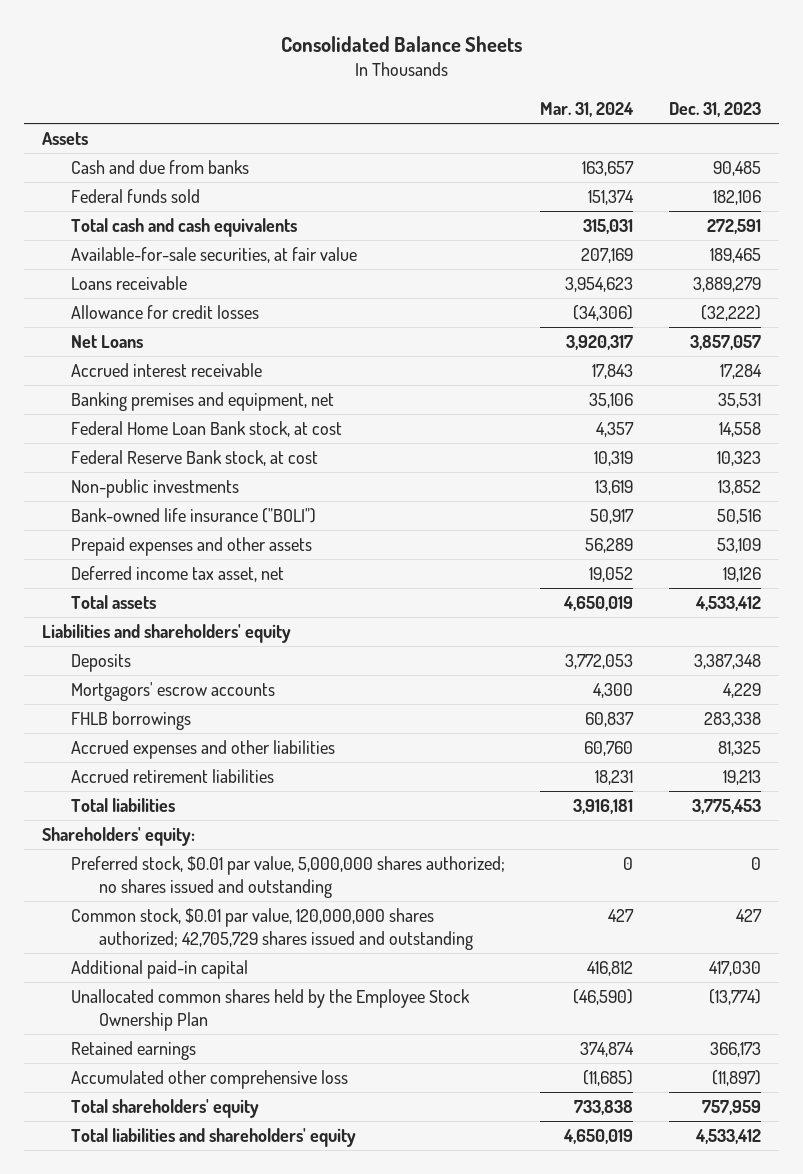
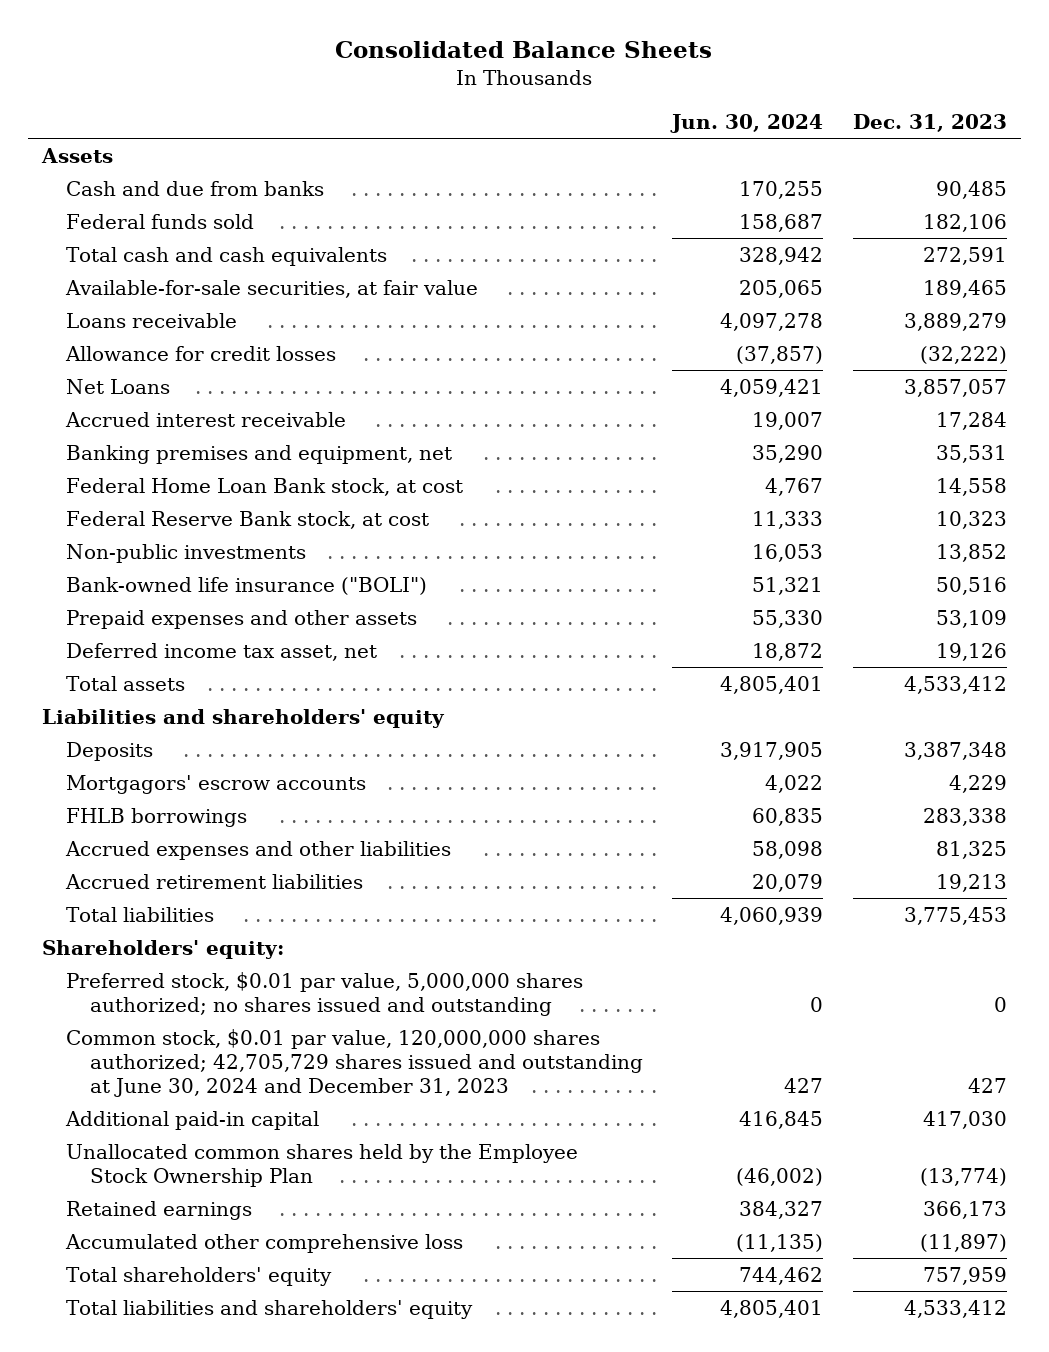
[540,102,635,118] Mar. 31, 2024 -> none
none -> [670,113,824,133] Jun. 30, 2024
[70,908,474,950] Common stock, $0.01 par value, 120,000,000 shares authorized; 42,705,729 shares issued and outstanding -> [65,1028,643,1098] Common stock, $0.01 par value, 120,000,000 shares authorized; 42,705,729 shares issued and outstanding at June 30, 2024 and December 31, 2023

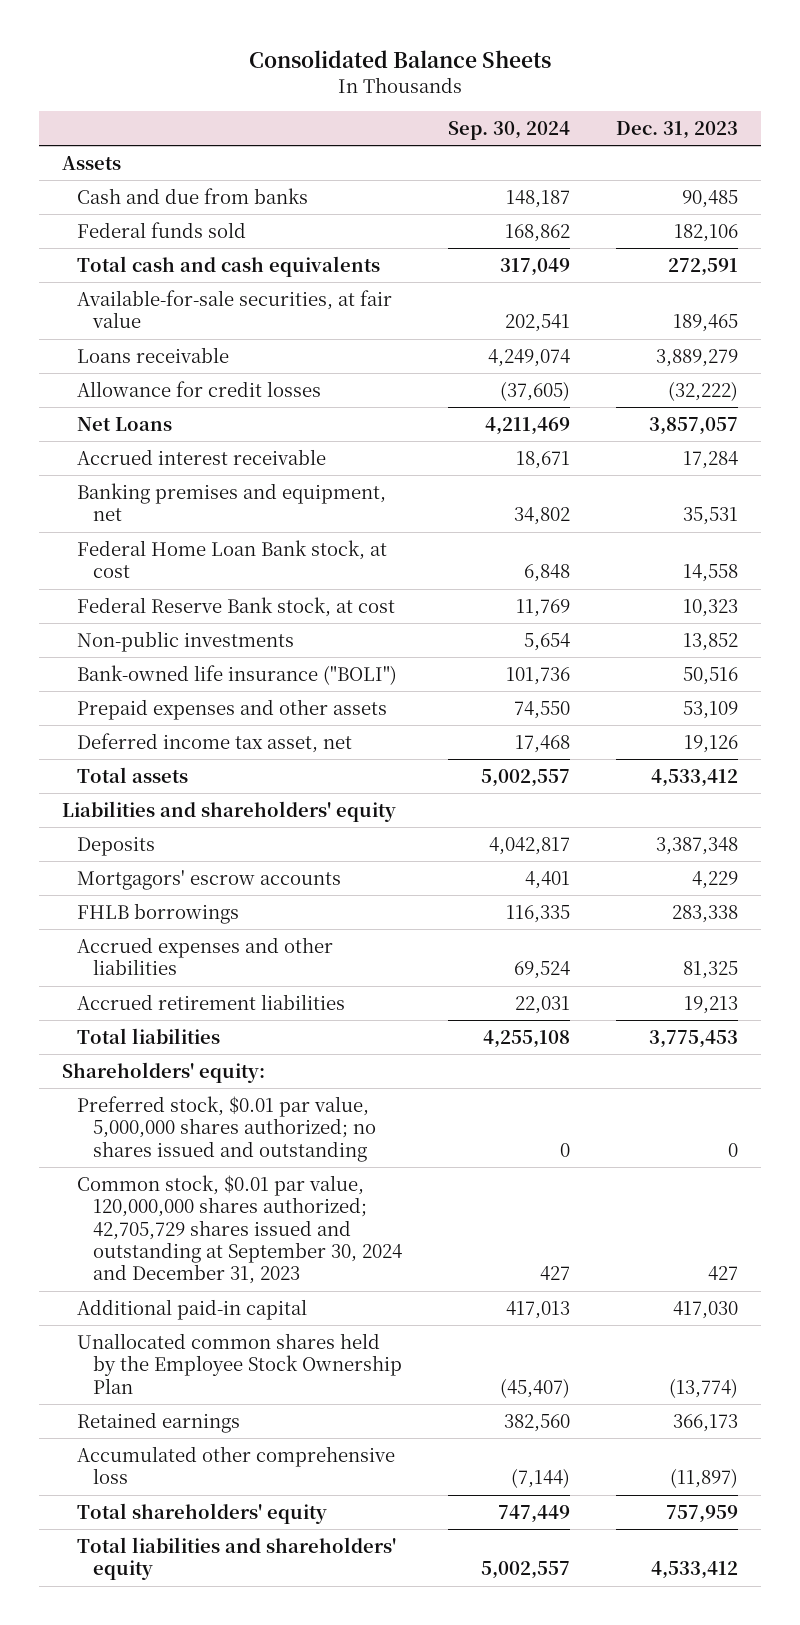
[670,113,824,133] Jun. 30, 2024 -> none
none -> [447,120,570,140] Sep. 30, 2024
[65,1028,643,1098] Common stock, $0.01 par value, 120,000,000 shares authorized; 42,705,729 shares issued and outstanding at June 30, 2024 and December 31, 2023 -> [77,1174,402,1285] Common stock, $0.01 par value, 120,000,000 shares authorized; 42,705,729 shares issued and outstanding at September 30, 2024 and December 31, 2023

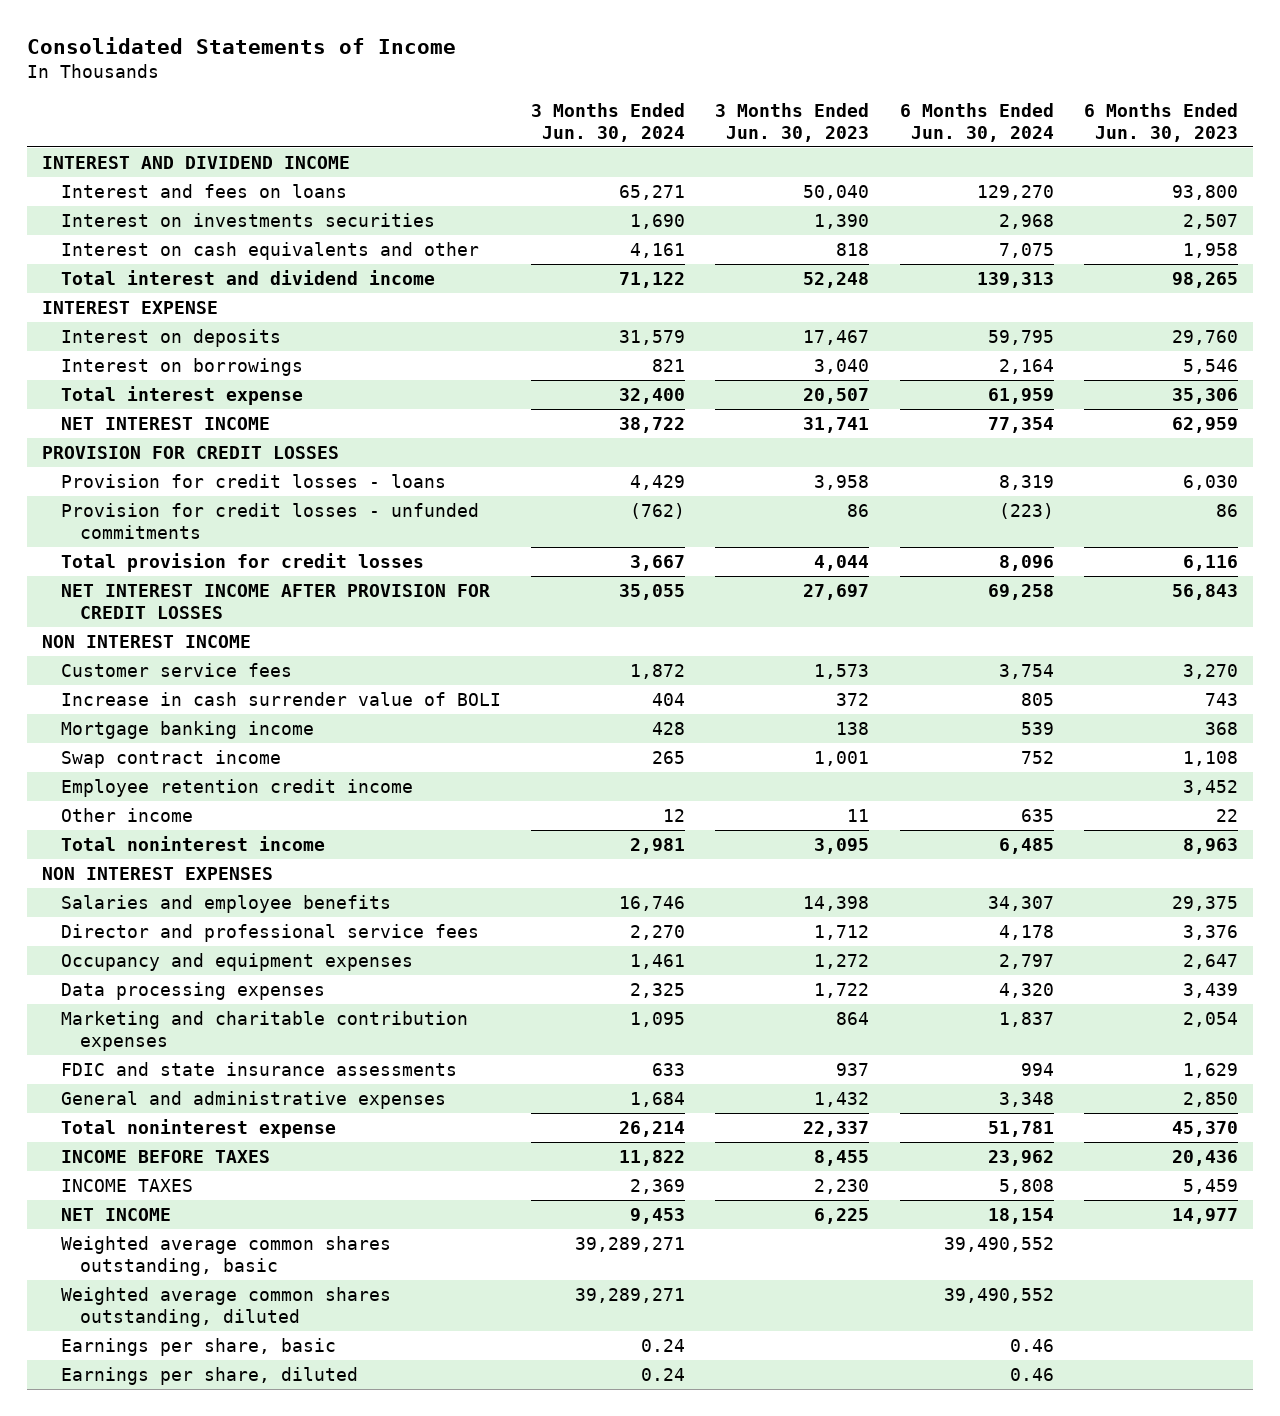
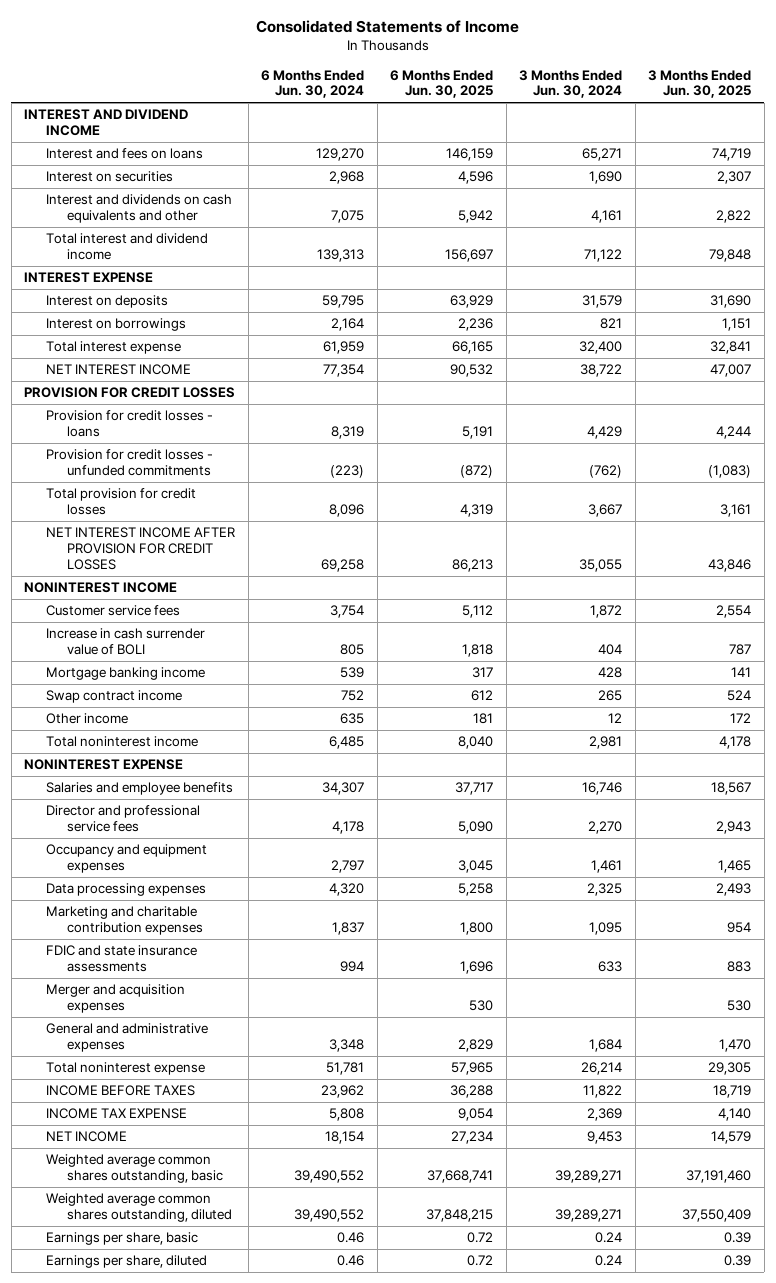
[715,102,870,142] 3 Months Ended Jun. 30, 2023 -> none
[1084,102,1239,142] 6 Months Ended Jun. 30, 2023 -> none
none -> [390,69,494,99] 6 Months Ended Jun. 30, 2025
none -> [648,69,752,99] 3 Months Ended Jun. 30, 2025
[60,212,435,227] Interest on investments securities -> [45,171,173,183] Interest on securities
[60,241,479,260] Interest on cash equivalents and other -> [45,194,232,224] Interest and dividends on cash equivalents and other
[41,634,251,648] NON INTEREST INCOME -> [24,582,178,594] NONINTEREST INCOME
[60,778,413,797] Employee retention credit income -> none
[41,866,273,880] NON INTEREST EXPENSES -> [24,759,184,771] NONINTEREST EXPENSE
none -> [45,984,185,1014] Merger and acquisition expenses
[60,1178,193,1192] INCOME TAXES -> [45,1108,187,1120] INCOME TAX EXPENSE

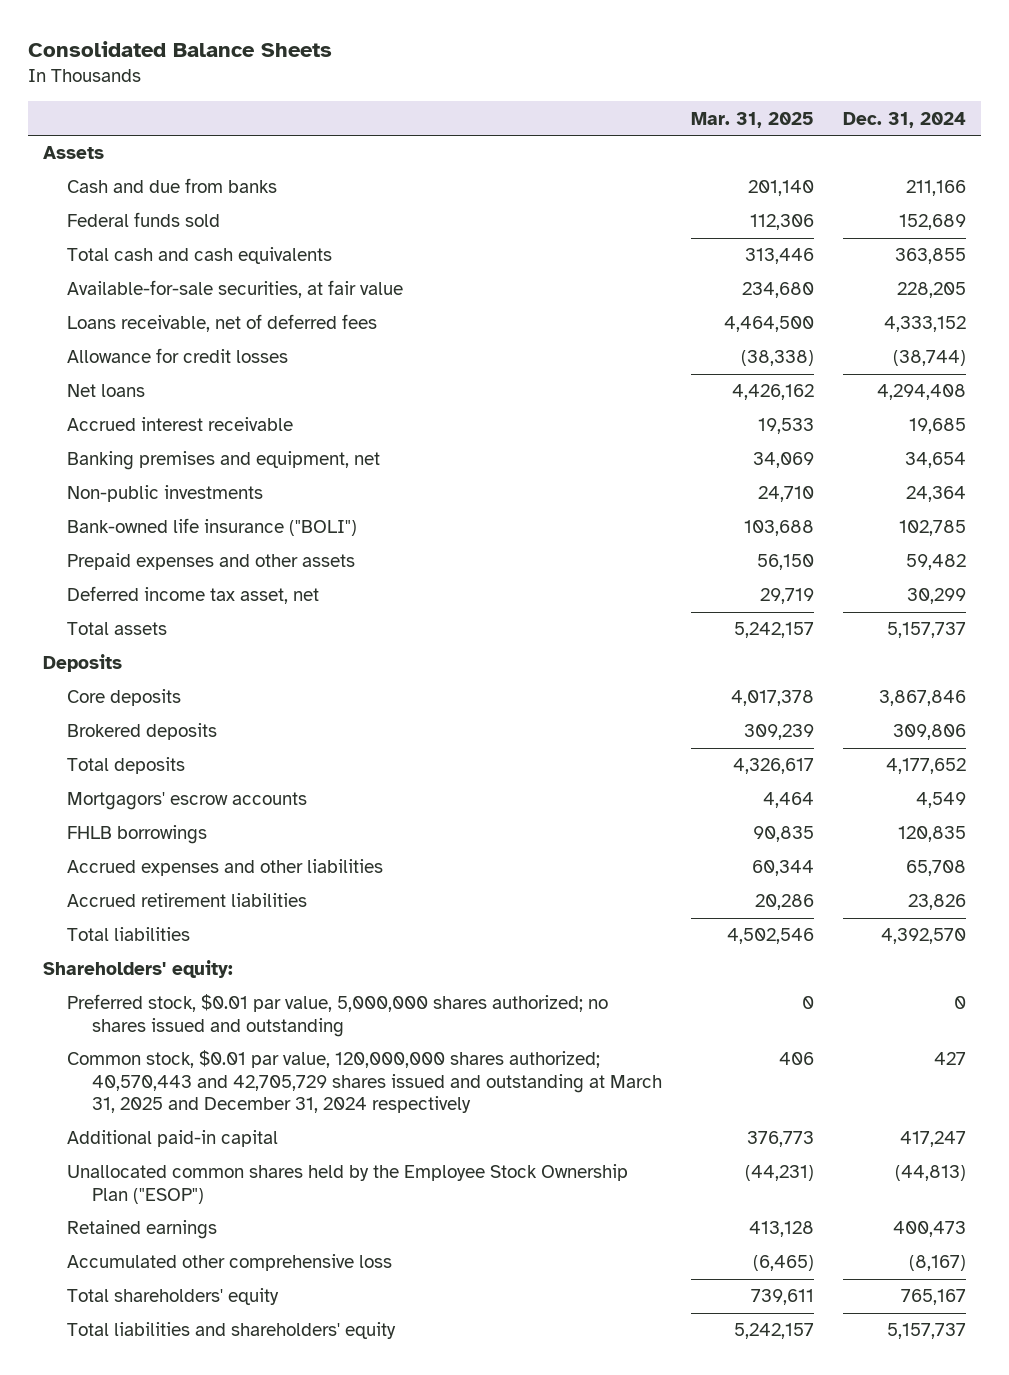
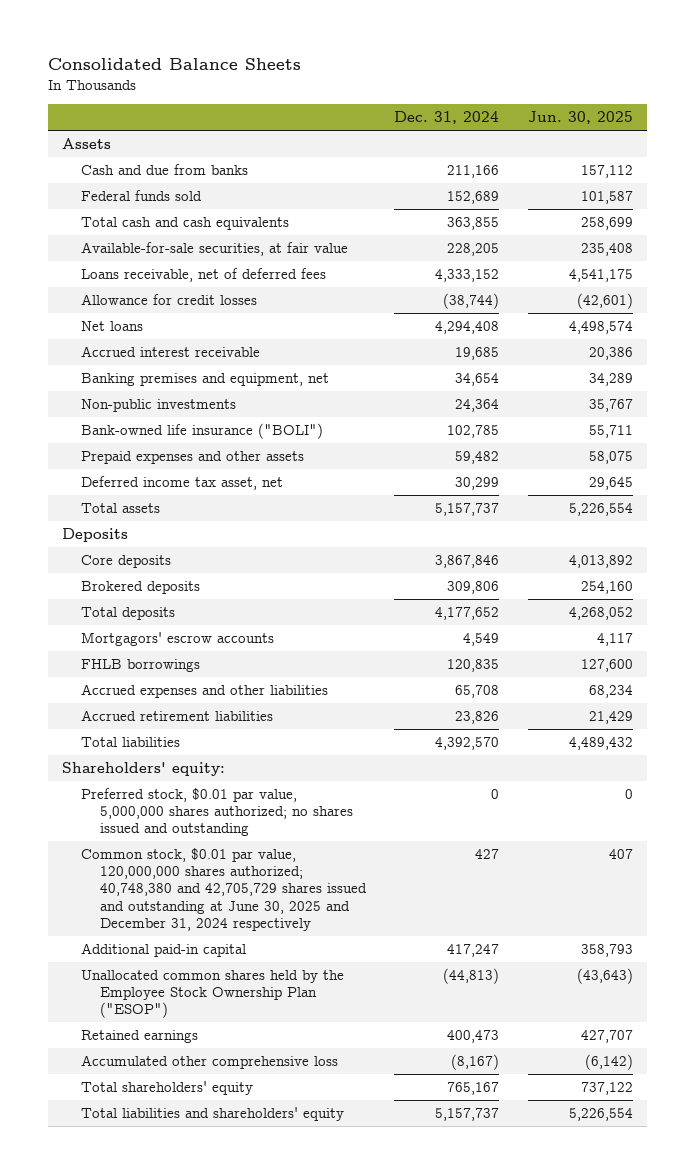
[690,111,814,128] Mar. 31, 2025 -> none
none -> [528,111,634,125] Jun. 30, 2025
[67,1050,662,1114] Common stock, $0.01 par value, 120,000,000 shares authorized; 40,570,443 and 42,705,729 shares issued and outstanding at March 31, 2025 and December 31, 2024 respectively -> [81,847,367,932] Common stock, $0.01 par value, 120,000,000 shares authorized; 40,748,380 and 42,705,729 shares issued and outstanding at June 30, 2025 and December 31, 2024 respectively

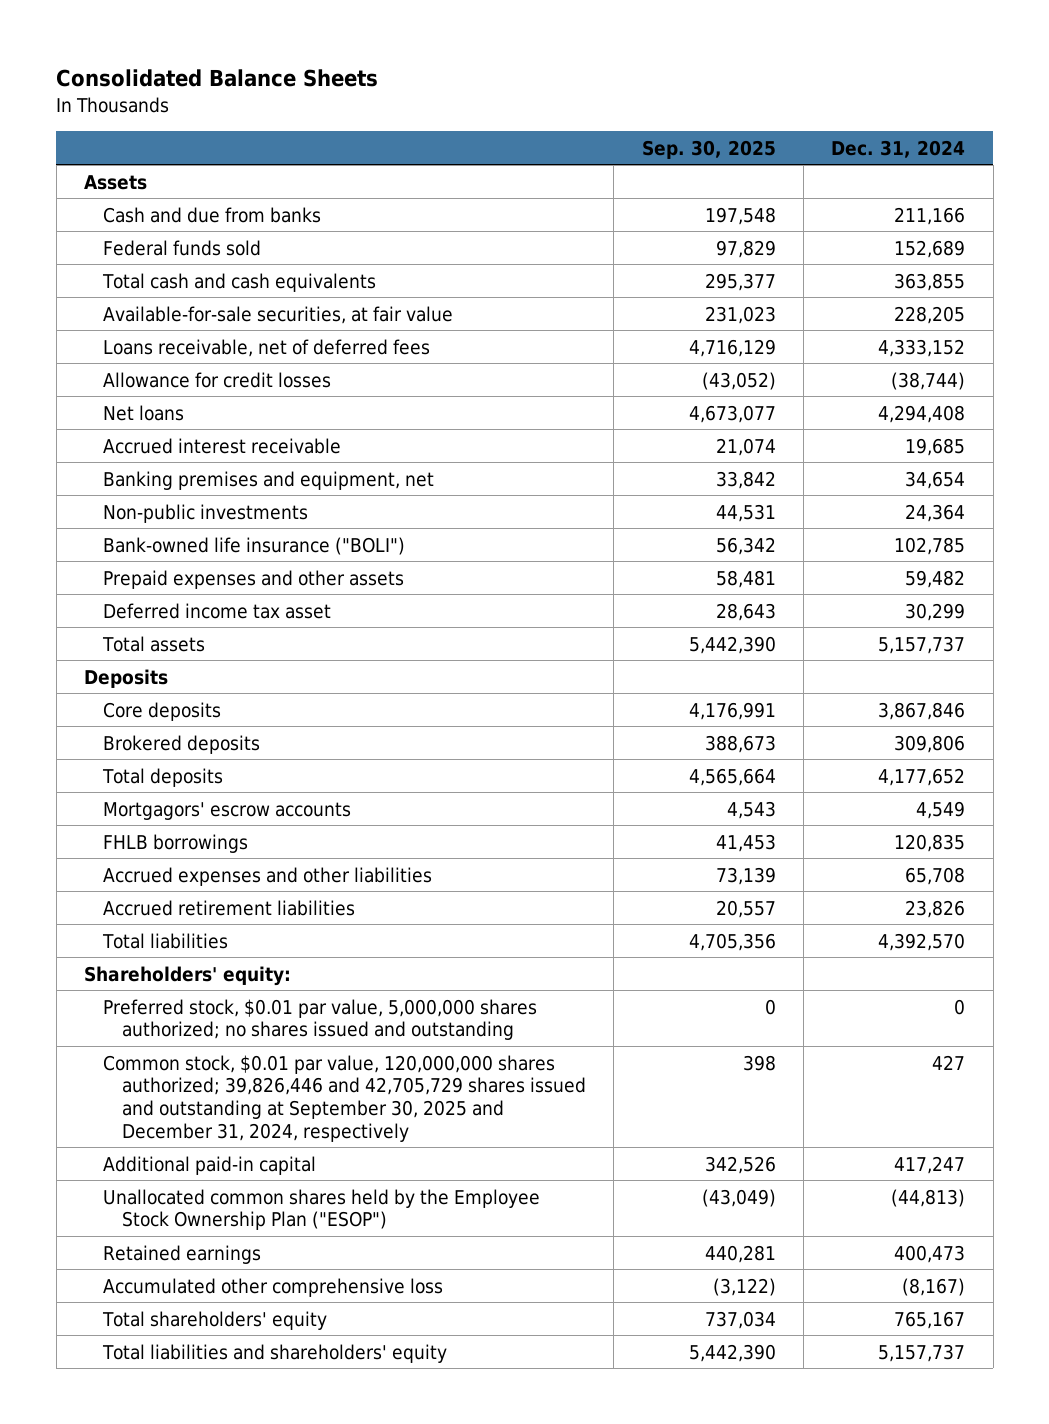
[528,111,634,125] Jun. 30, 2025 -> none
none -> [641,139,776,159] Sep. 30, 2025
[81,475,284,490] Deferred income tax asset, net -> [102,602,331,619] Deferred income tax asset
[81,847,367,932] Common stock, $0.01 par value, 120,000,000 shares authorized; 40,748,380 and 42,705,729 shares issued and outstanding at June 30, 2025 and December 31, 2024 respectively -> [102,1054,586,1142] Common stock, $0.01 par value, 120,000,000 shares authorized; 39,826,446 and 42,705,729 shares issued and outstanding at September 30, 2025 and December 31, 2024, respectively

